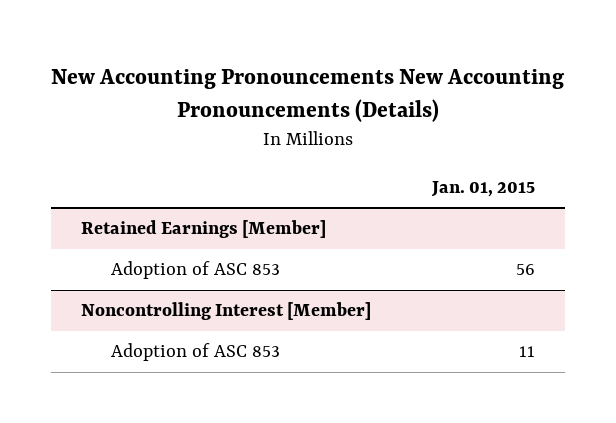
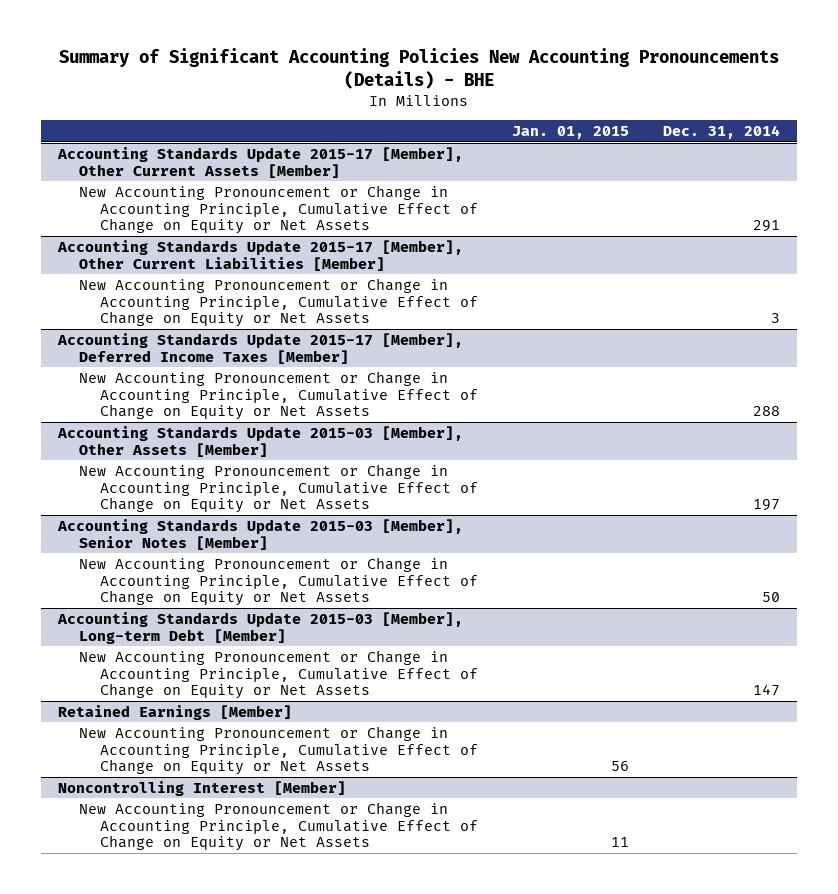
[50,68,564,122] New Accounting Pronouncements New Accounting Pronouncements (Details) -> [58,48,779,89] Summary of Significant Accounting Policies New Accounting Pronouncements (Details) - BHE
none -> [662,125,780,140] Dec. 31, 2014
none -> [56,146,463,178] Accounting Standards Update 2015-17 [Member], Other Current Assets [Member]
none -> [78,184,478,235] New Accounting Pronouncement or Change in Accounting Principle, Cumulative Effect of Change on Equity or Net Assets
none -> [56,239,463,271] Accounting Standards Update 2015-17 [Member], Other Current Liabilities [Member]
none -> [78,277,478,328] New Accounting Pronouncement or Change in Accounting Principle, Cumulative Effect of Change on Equity or Net Assets
none -> [56,332,463,364] Accounting Standards Update 2015-17 [Member], Deferred Income Taxes [Member]
none -> [78,370,478,421] New Accounting Pronouncement or Change in Accounting Principle, Cumulative Effect of Change on Equity or Net Assets
none -> [56,425,463,457] Accounting Standards Update 2015-03 [Member], Other Assets [Member]
none -> [78,463,478,514] New Accounting Pronouncement or Change in Accounting Principle, Cumulative Effect of Change on Equity or Net Assets
none -> [56,518,463,550] Accounting Standards Update 2015-03 [Member], Senior Notes [Member]
none -> [78,556,478,607] New Accounting Pronouncement or Change in Accounting Principle, Cumulative Effect of Change on Equity or Net Assets
none -> [56,611,463,644] Accounting Standards Update 2015-03 [Member], Long-term Debt [Member]
none -> [78,649,478,700] New Accounting Pronouncement or Change in Accounting Principle, Cumulative Effect of Change on Equity or Net Assets
[111,261,281,280] Adoption of ASC 853 -> [78,725,478,776] New Accounting Pronouncement or Change in Accounting Principle, Cumulative Effect of Change on Equity or Net Assets
[111,343,281,362] Adoption of ASC 853 -> [78,801,478,852] New Accounting Pronouncement or Change in Accounting Principle, Cumulative Effect of Change on Equity or Net Assets

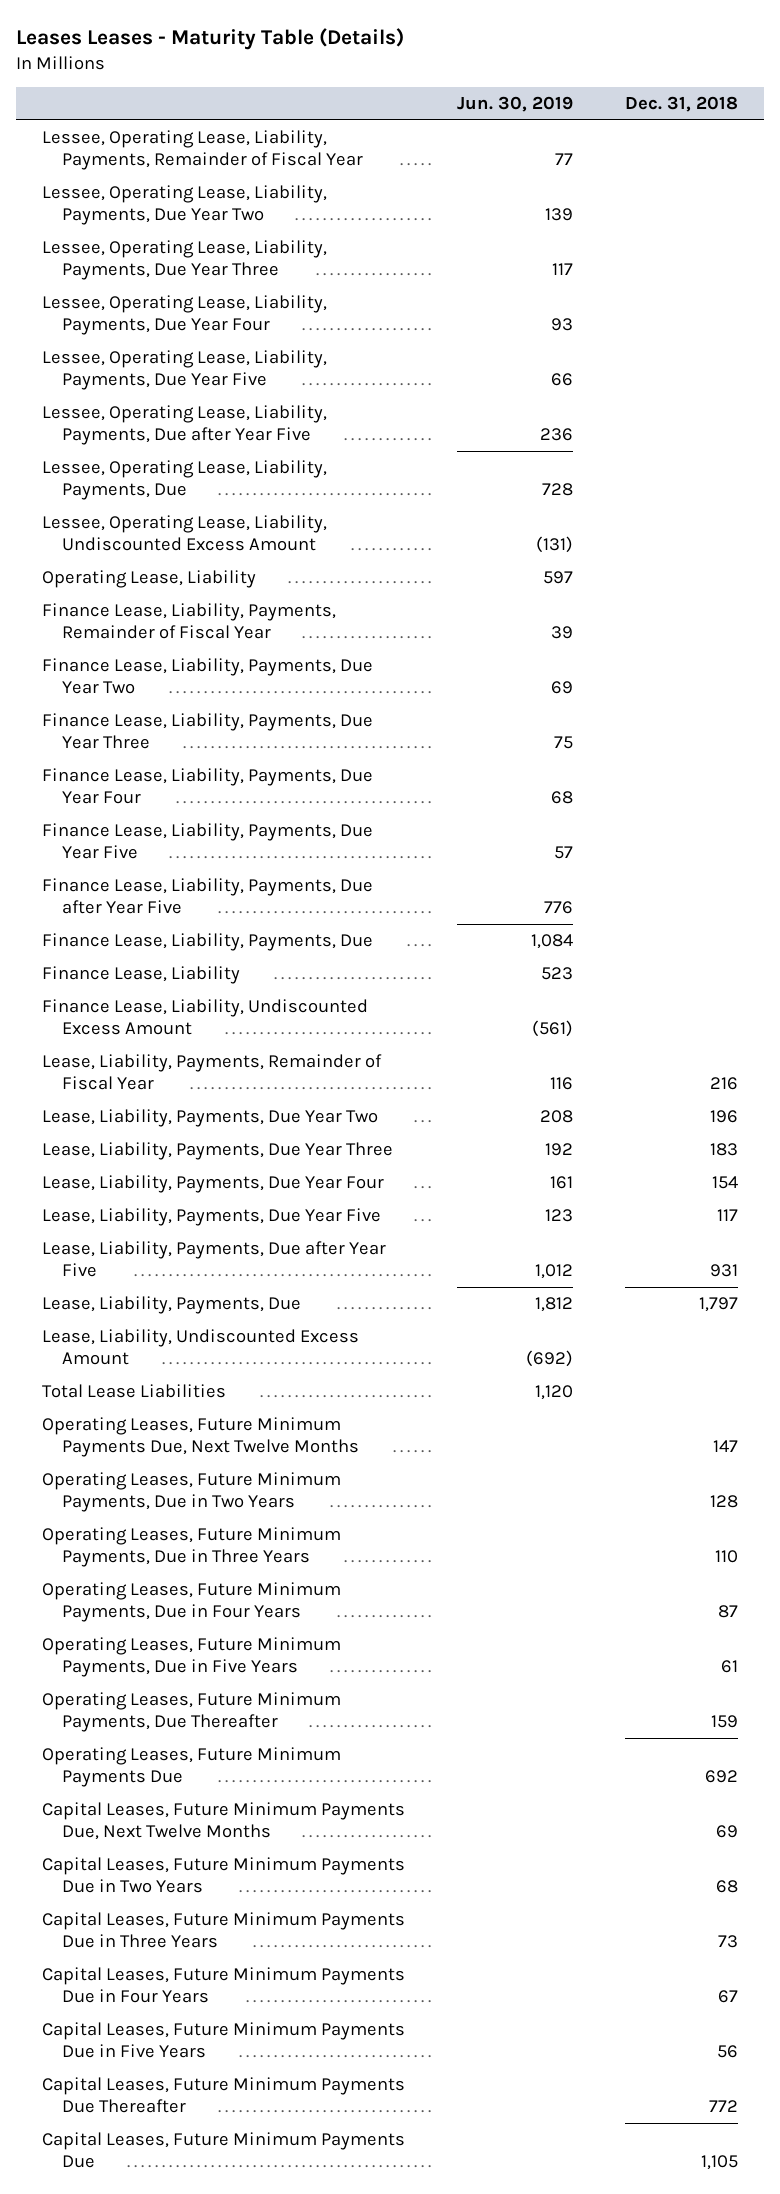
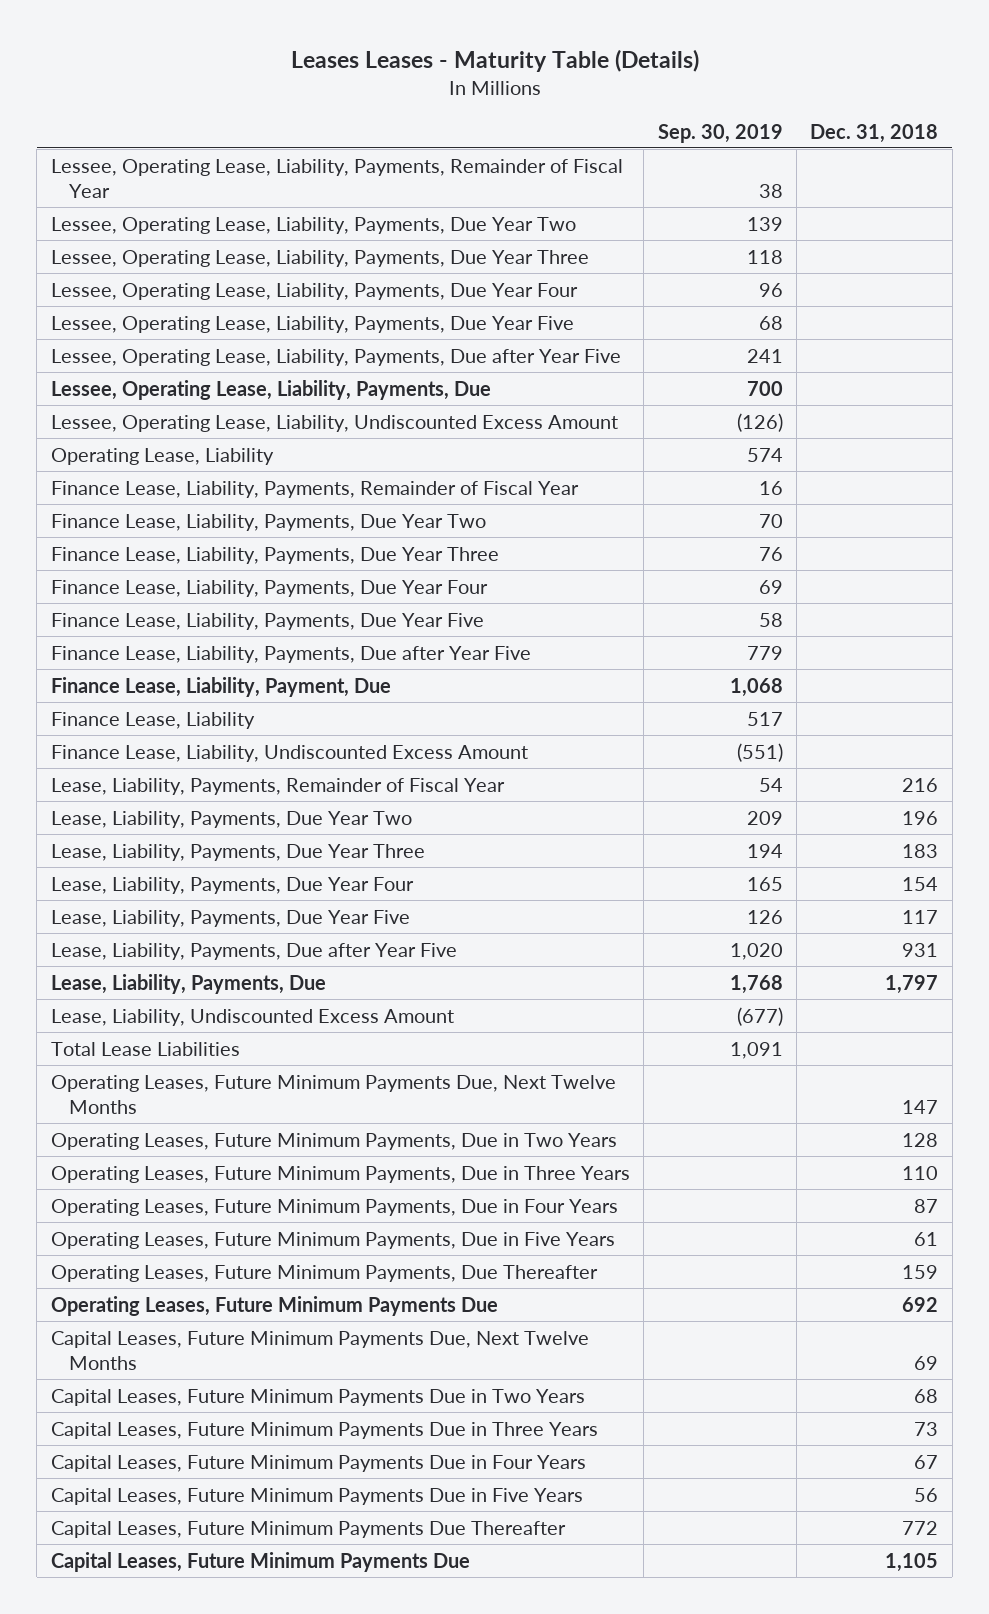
[456,96,573,113] Jun. 30, 2019 -> none
none -> [657,123,783,143] Sep. 30, 2019
[41,933,373,952] Finance Lease, Liability, Payments, Due -> [50,676,391,697] Finance Lease, Liability, Payment, Due

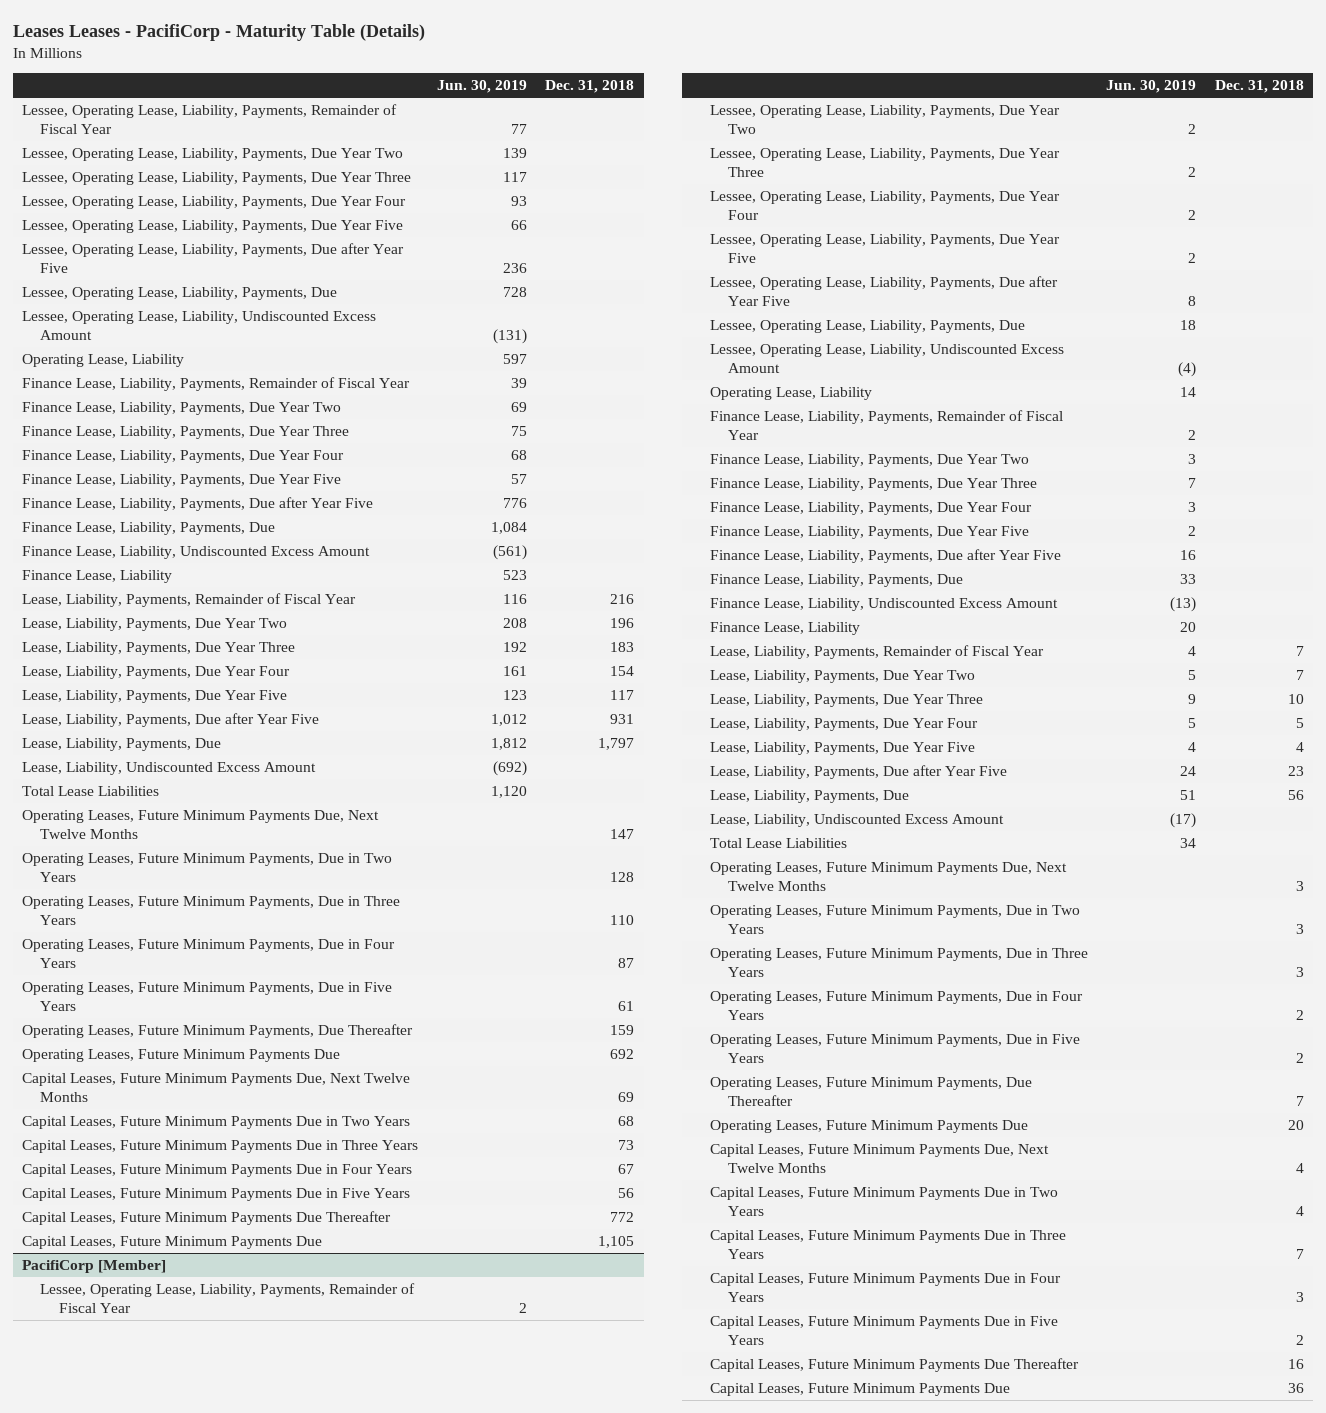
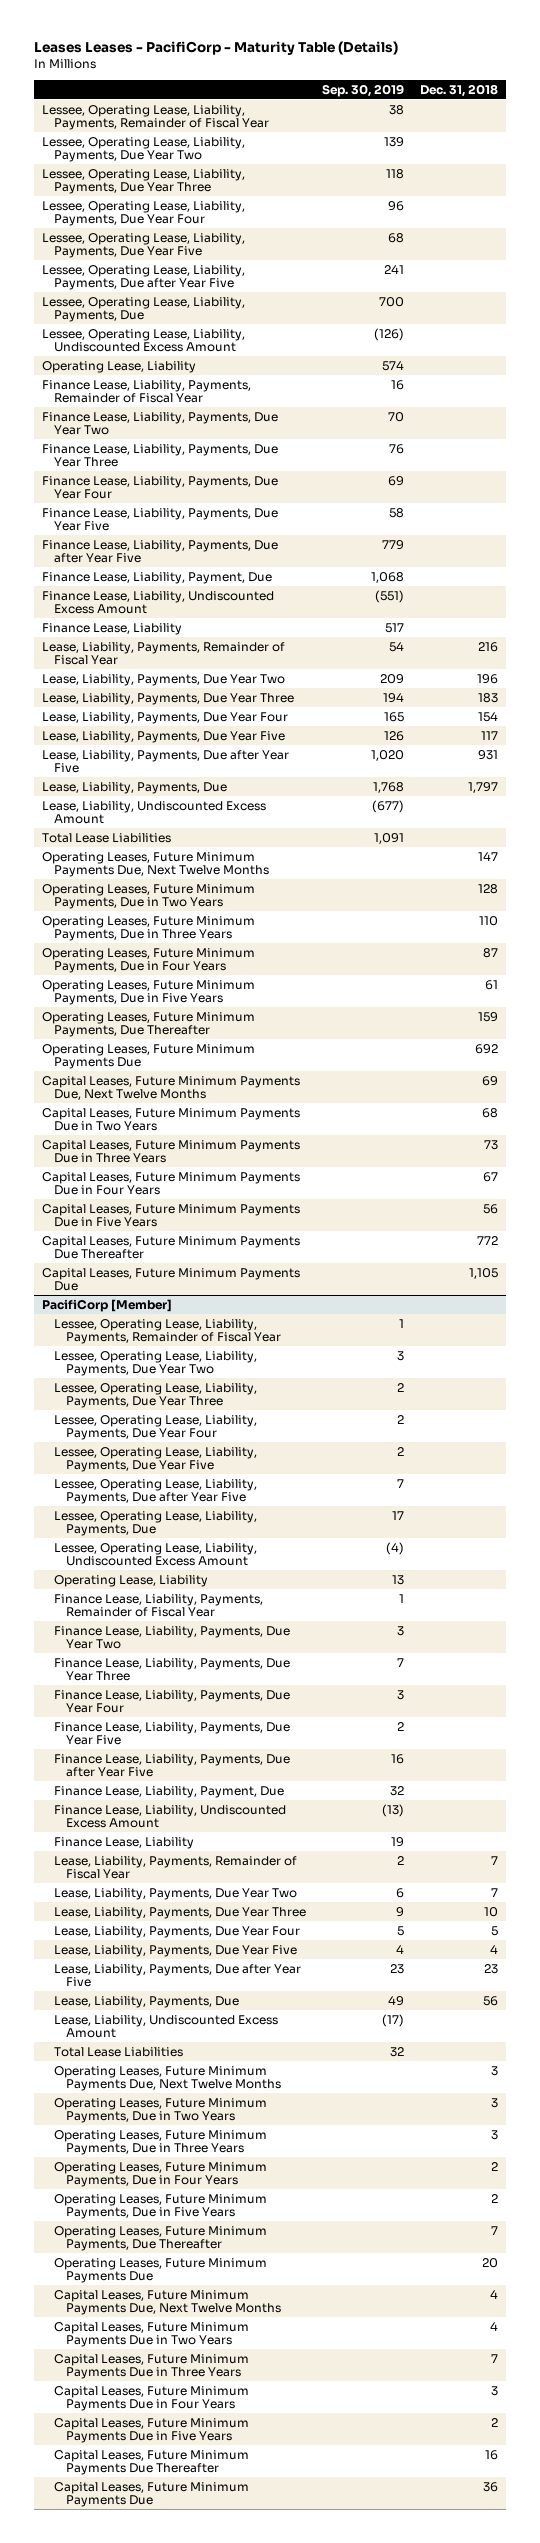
[436,80,527,94] Jun. 30, 2019 -> none
none -> [321,83,404,97] Sep. 30, 2019
[21,522,275,536] Finance Lease, Liability, Payments, Due -> [41,571,272,584] Finance Lease, Liability, Payment, Due
[709,574,963,588] Finance Lease, Liability, Payments, Due -> [54,1785,285,1798] Finance Lease, Liability, Payment, Due

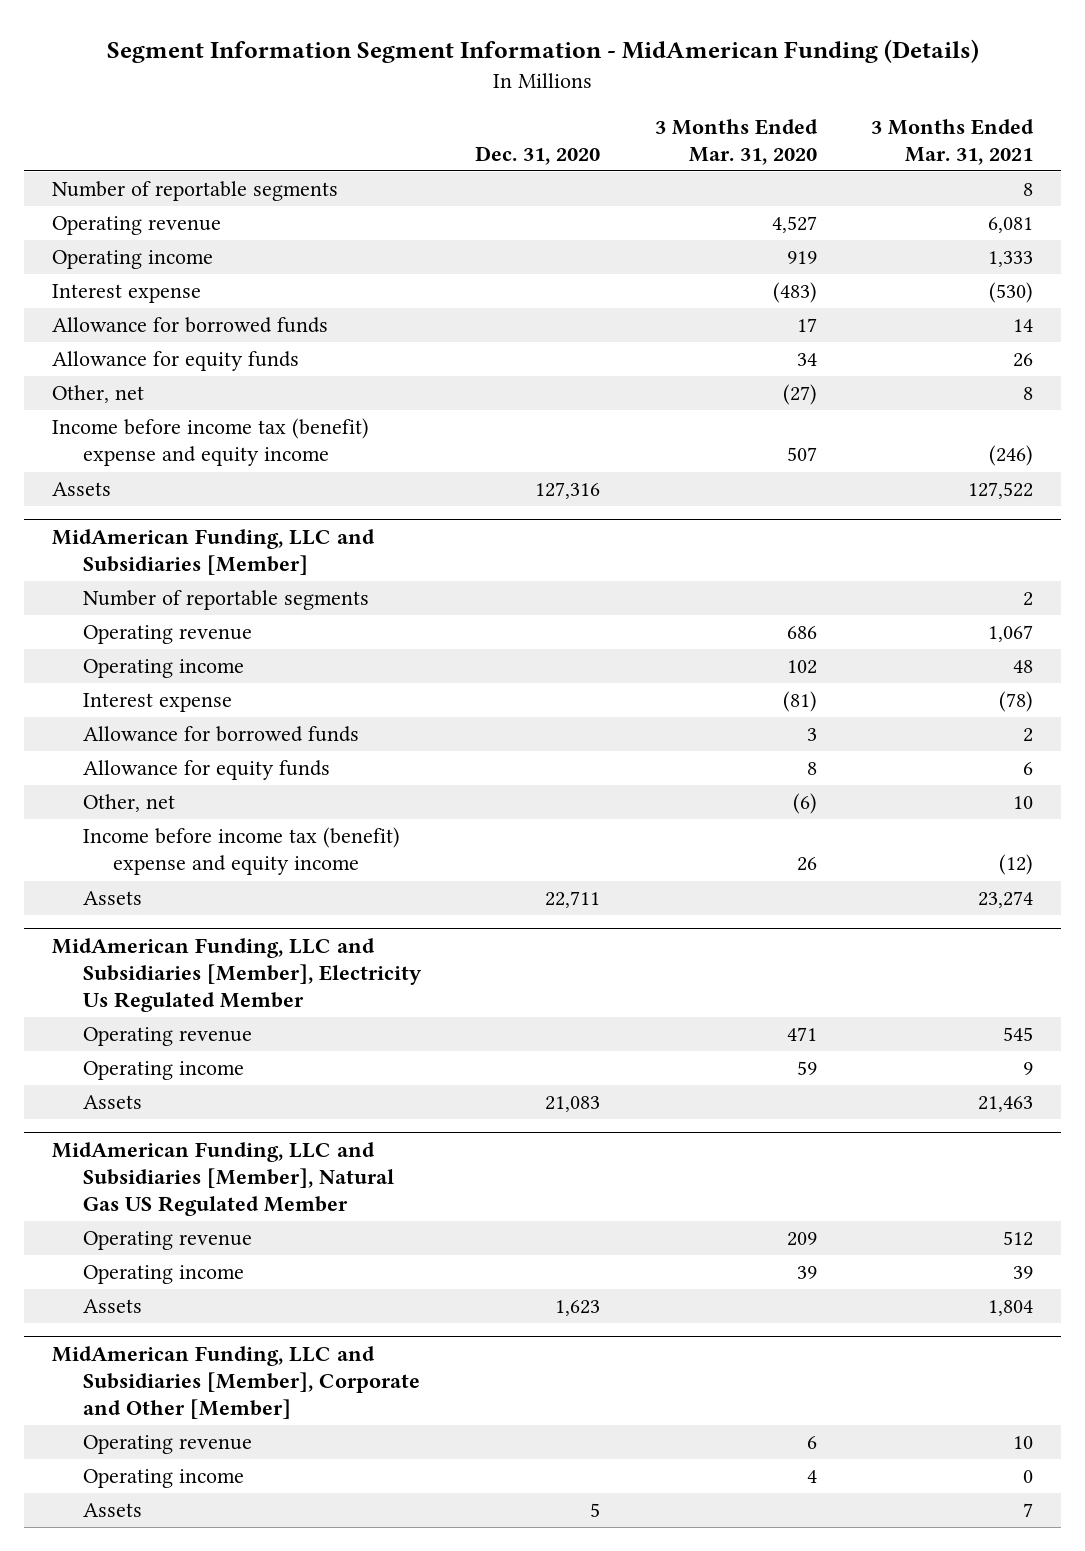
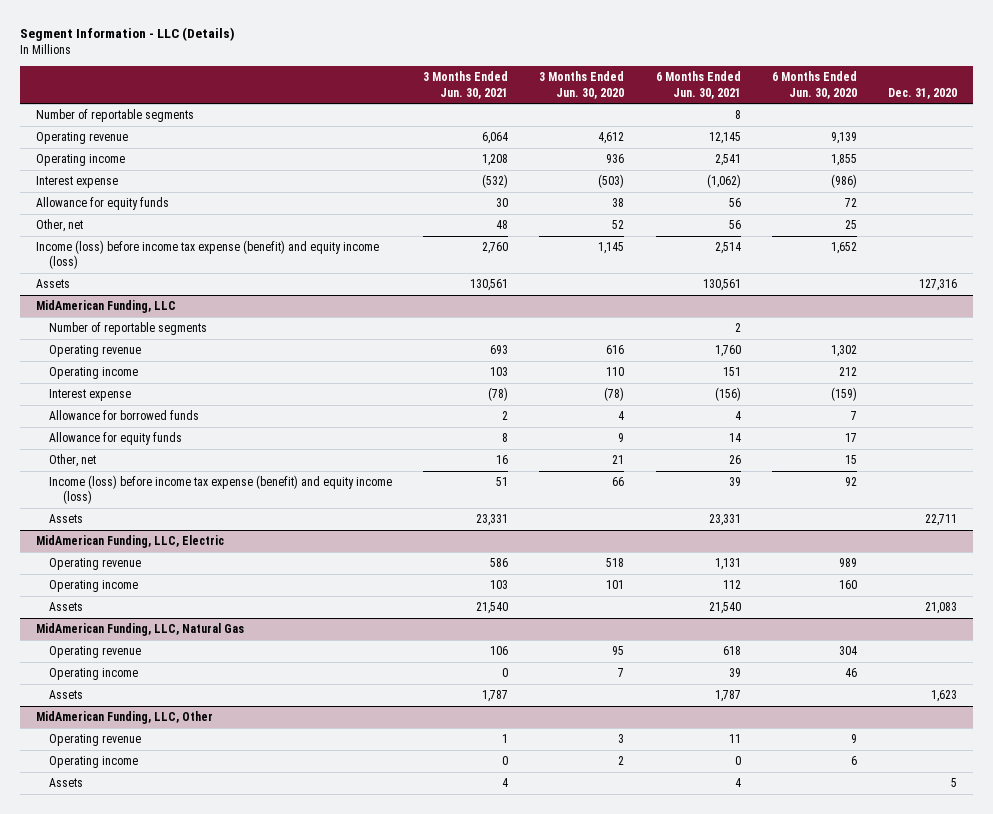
[106,39,979,64] Segment Information Segment Information - MidAmerican Funding (Details) -> [20,27,236,42] Segment Information - LLC (Details)
[654,118,818,165] 3 Months Ended Mar. 31, 2020 -> none
[871,118,1035,165] 3 Months Ended Mar. 31, 2021 -> none
none -> [423,71,509,99] 3 Months Ended Jun. 30, 2021
none -> [539,71,625,99] 3 Months Ended Jun. 30, 2020
none -> [655,71,741,99] 6 Months Ended Jun. 30, 2021
none -> [771,71,857,99] 6 Months Ended Jun. 30, 2020
[51,317,328,334] Allowance for borrowed funds -> none
[51,418,369,467] Income before income tax (benefit) expense and equity income -> [35,240,379,270] Income (loss) before income tax expense (benefit) and equity income (loss)
[51,528,375,575] MidAmerican Funding, LLC and Subsidiaries [Member] -> [35,300,176,314] MidAmerican Funding, LLC
[82,827,400,876] Income before income tax (benefit) expense and equity income -> [49,475,393,505] Income (loss) before income tax expense (benefit) and equity income (loss)
[51,937,422,1012] MidAmerican Funding, LLC and Subsidiaries [Member], Electricity Us Regulated Member -> [35,535,224,549] MidAmerican Funding, LLC, Electric
[51,1141,394,1216] MidAmerican Funding, LLC and Subsidiaries [Member], Natural Gas US Regulated Member -> [35,623,244,637] MidAmerican Funding, LLC, Natural Gas
[51,1345,420,1419] MidAmerican Funding, LLC and Subsidiaries [Member], Corporate and Other [Member] -> [35,711,213,725] MidAmerican Funding, LLC, Other

